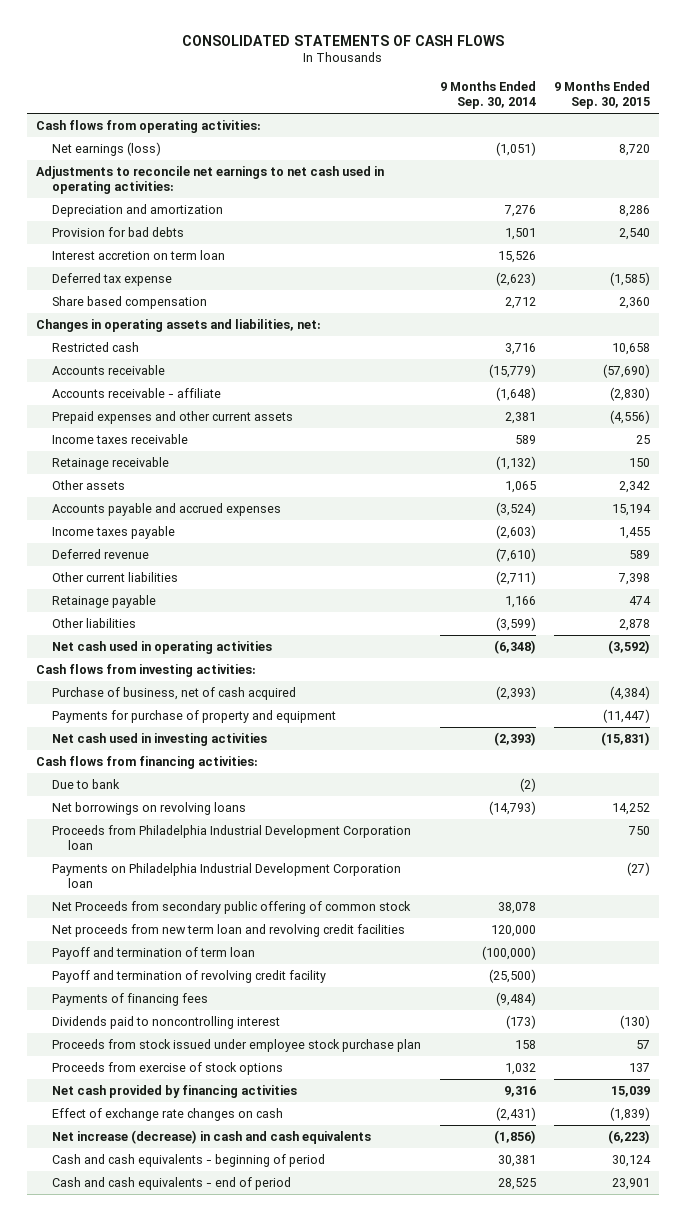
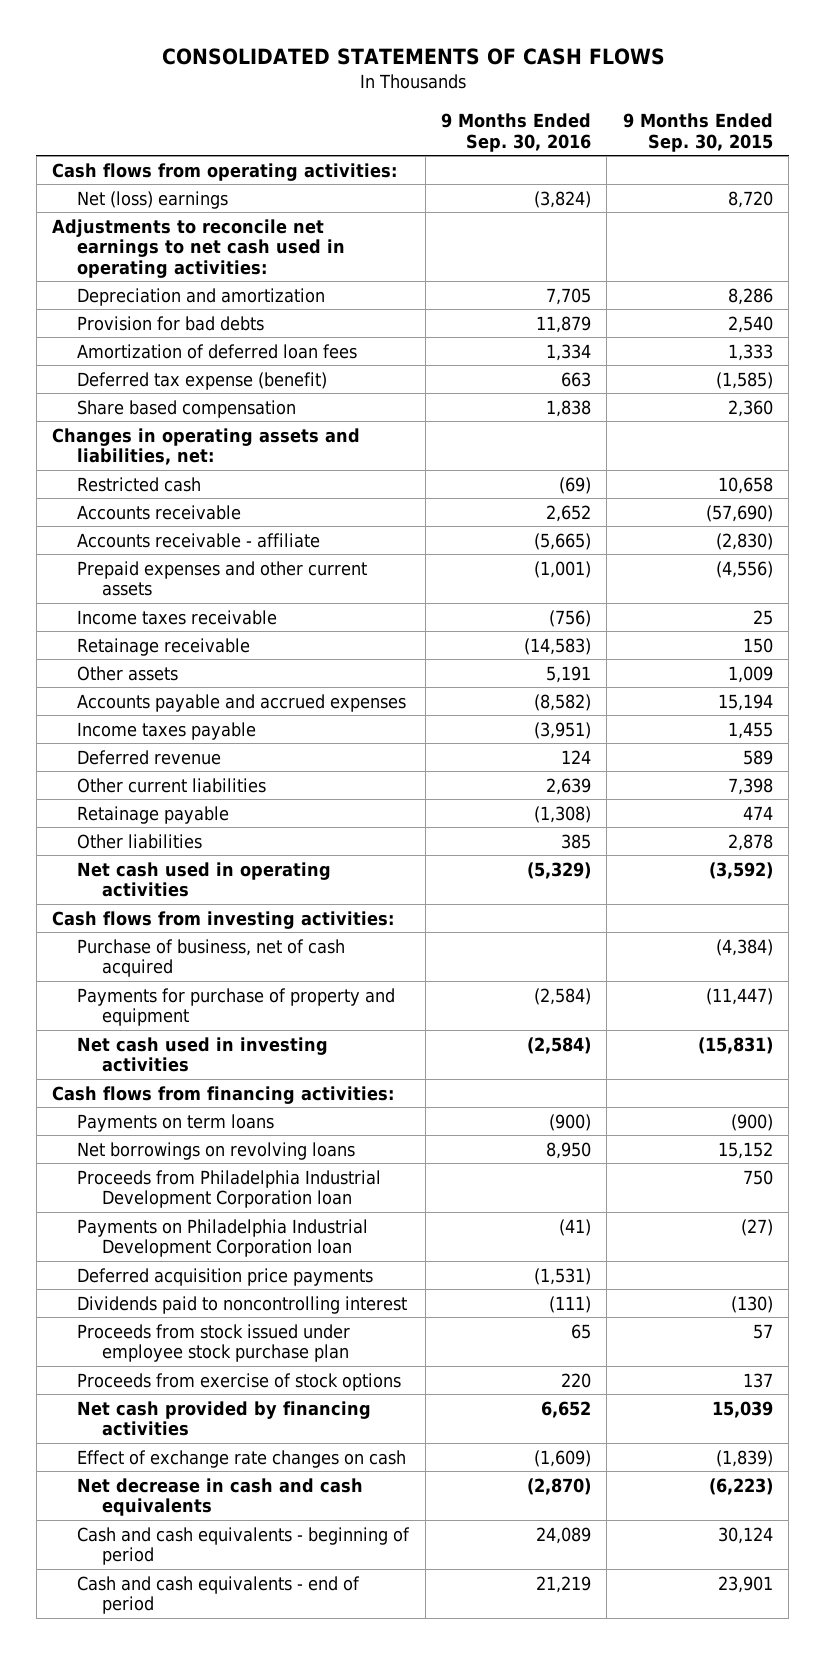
[439,80,536,110] 9 Months Ended Sep. 30, 2014 -> none
none -> [440,112,591,152] 9 Months Ended Sep. 30, 2016
[52,141,162,156] Net earnings (loss) -> [77,190,229,209] Net (loss) earnings
[52,249,226,260] Interest accretion on term loan -> none
none -> [77,343,358,359] Amortization of deferred loan fees
[52,272,173,286] Deferred tax expense -> [77,371,328,390] Deferred tax expense (benefit)
[619,480,651,493] 2,342 -> [727,665,773,683] 1,009
[52,778,121,789] Due to bank -> none
none -> [77,1113,275,1132] Payments on term loans
[612,802,651,815] 14,252 -> [717,1141,773,1159] 15,152
[52,900,412,914] Net Proceeds from secondary public offering of common stock -> none
[52,923,406,937] Net proceeds from new term loan and revolving credit facilities -> none
[52,946,256,960] Payoff and termination of term loan -> none
[52,969,327,983] Payoff and termination of revolving credit facility -> none
[52,992,209,1006] Payments of financing fees -> none
none -> [77,1267,374,1286] Deferred acquisition price payments
[52,1129,372,1144] Net increase (decrease) in cash and cash equivalents -> [77,1477,364,1517] Net decrease in cash and cash equivalents

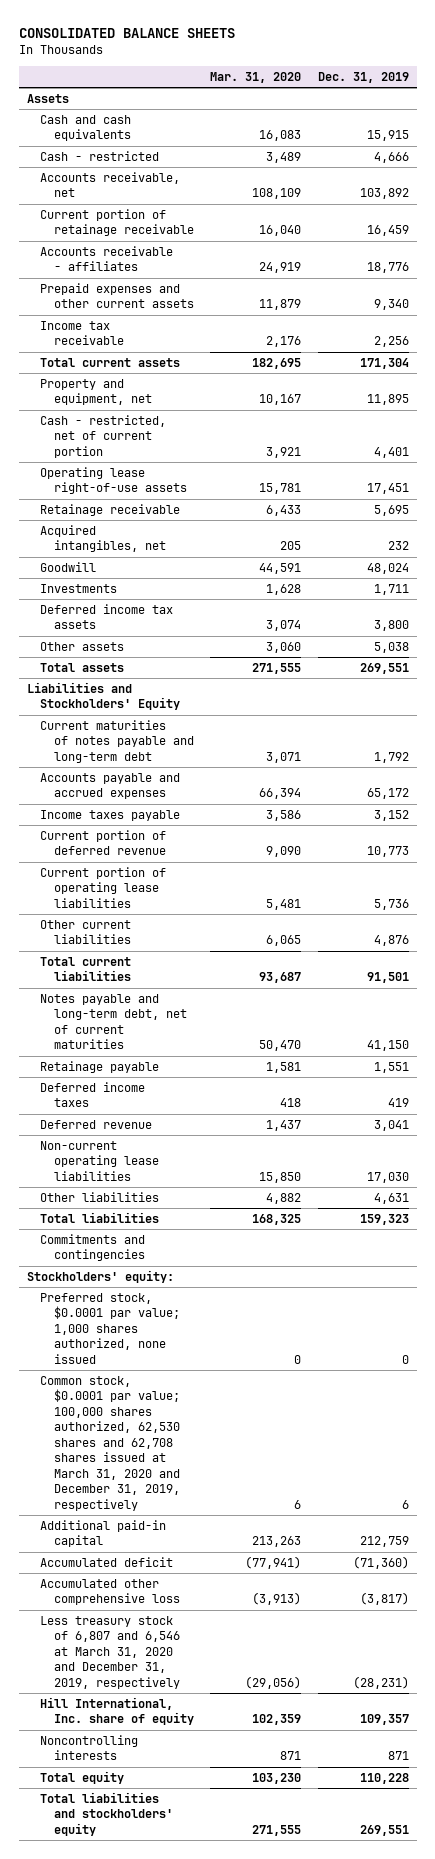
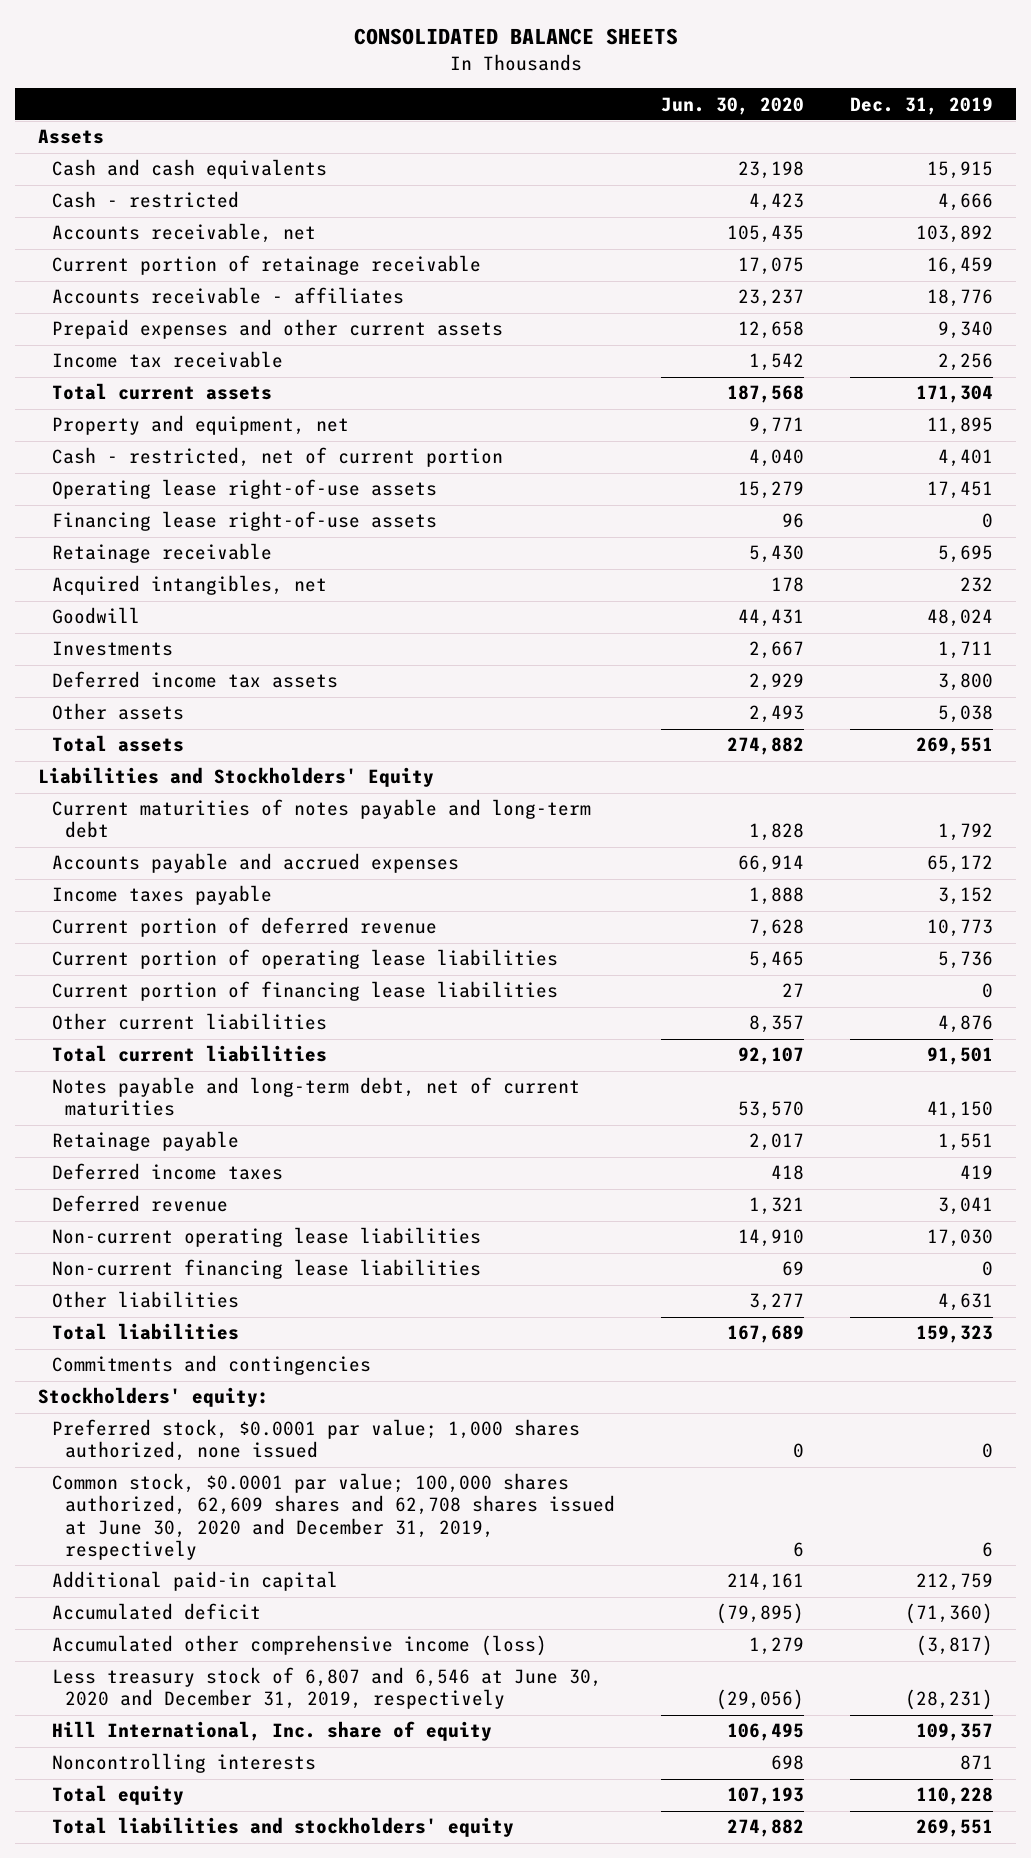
[210,72,302,84] Mar. 31, 2020 -> none
none -> [661,96,805,115] Jun. 30, 2020
none -> [51,511,437,532] Financing lease right-of-use assets
none -> [51,981,558,1002] Current portion of financing lease liabilities
none -> [51,1259,481,1280] Non-current financing lease liabilities
[40,1376,181,1511] Common stock, $0.0001 par value; 100,000 shares authorized, 62,530 shares and 62,708 shares issued at March 31, 2020 and December 31, 2019, respectively -> [51,1473,615,1560] Common stock, $0.0001 par value; 100,000 shares authorized, 62,609 shares and 62,708 shares issued at June 30, 2020 and December 31, 2019, respectively
[40,1579,181,1606] Accumulated other comprehensive loss -> [51,1635,547,1657] Accumulated other comprehensive income (loss)
[40,1616,181,1689] Less treasury stock of 6,807 and 6,546 at March 31, 2020 and December 31, 2019, respectively -> [51,1667,602,1710] Less treasury stock of 6,807 and 6,546 at June 30, 2020 and December 31, 2019, respectively

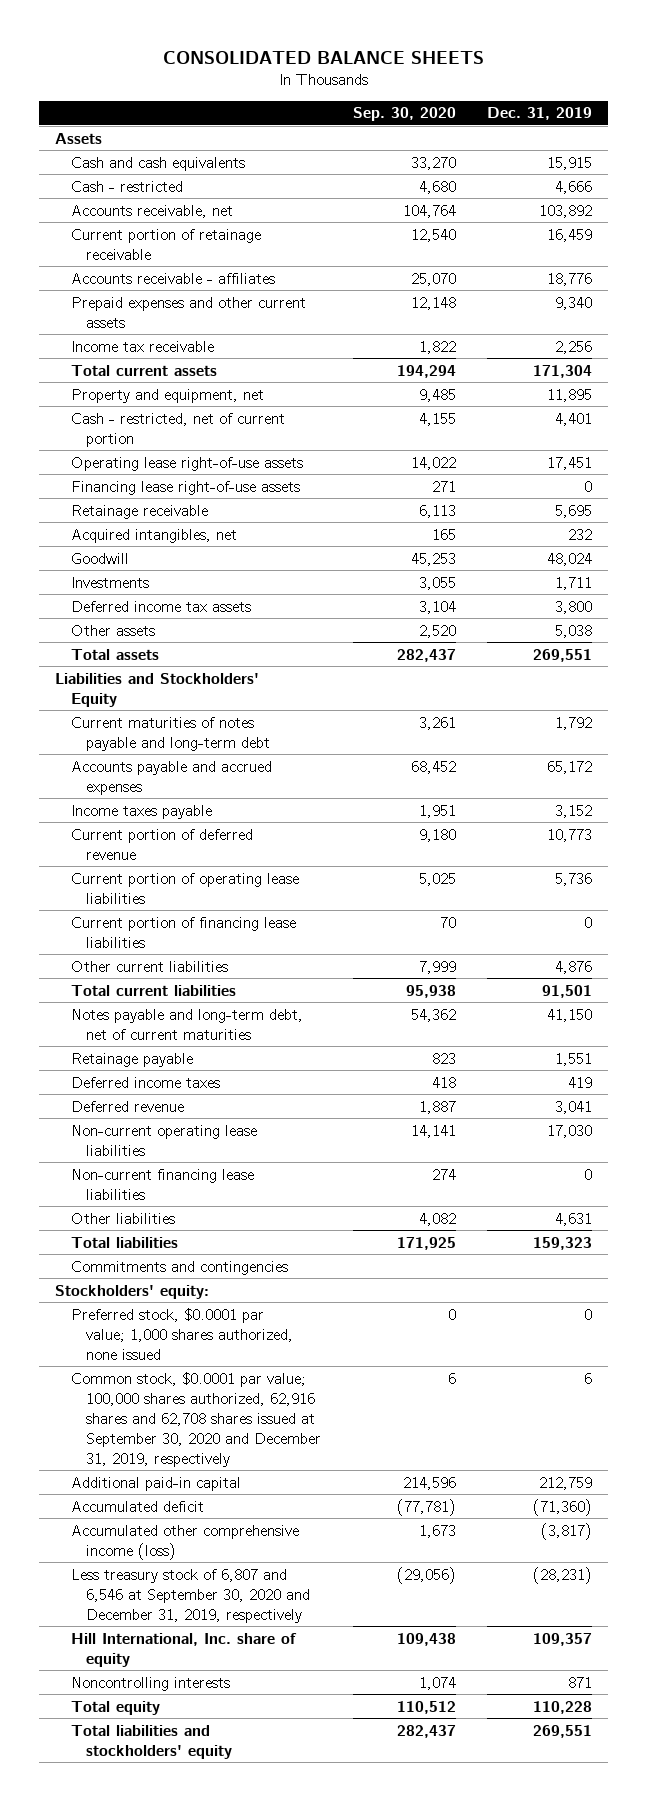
[661,96,805,115] Jun. 30, 2020 -> none
none -> [352,107,456,122] Sep. 30, 2020
[51,1473,615,1560] Common stock, $0.0001 par value; 100,000 shares authorized, 62,609 shares and 62,708 shares issued at June 30, 2020 and December 31, 2019, respectively -> [70,1371,322,1467] Common stock, $0.0001 par value; 100,000 shares authorized, 62,916 shares and 62,708 shares issued at September 30, 2020 and December 31, 2019, respectively
[51,1667,602,1710] Less treasury stock of 6,807 and 6,546 at June 30, 2020 and December 31, 2019, respectively -> [70,1568,311,1623] Less treasury stock of 6,807 and 6,546 at September 30, 2020 and December 31, 2019, respectively

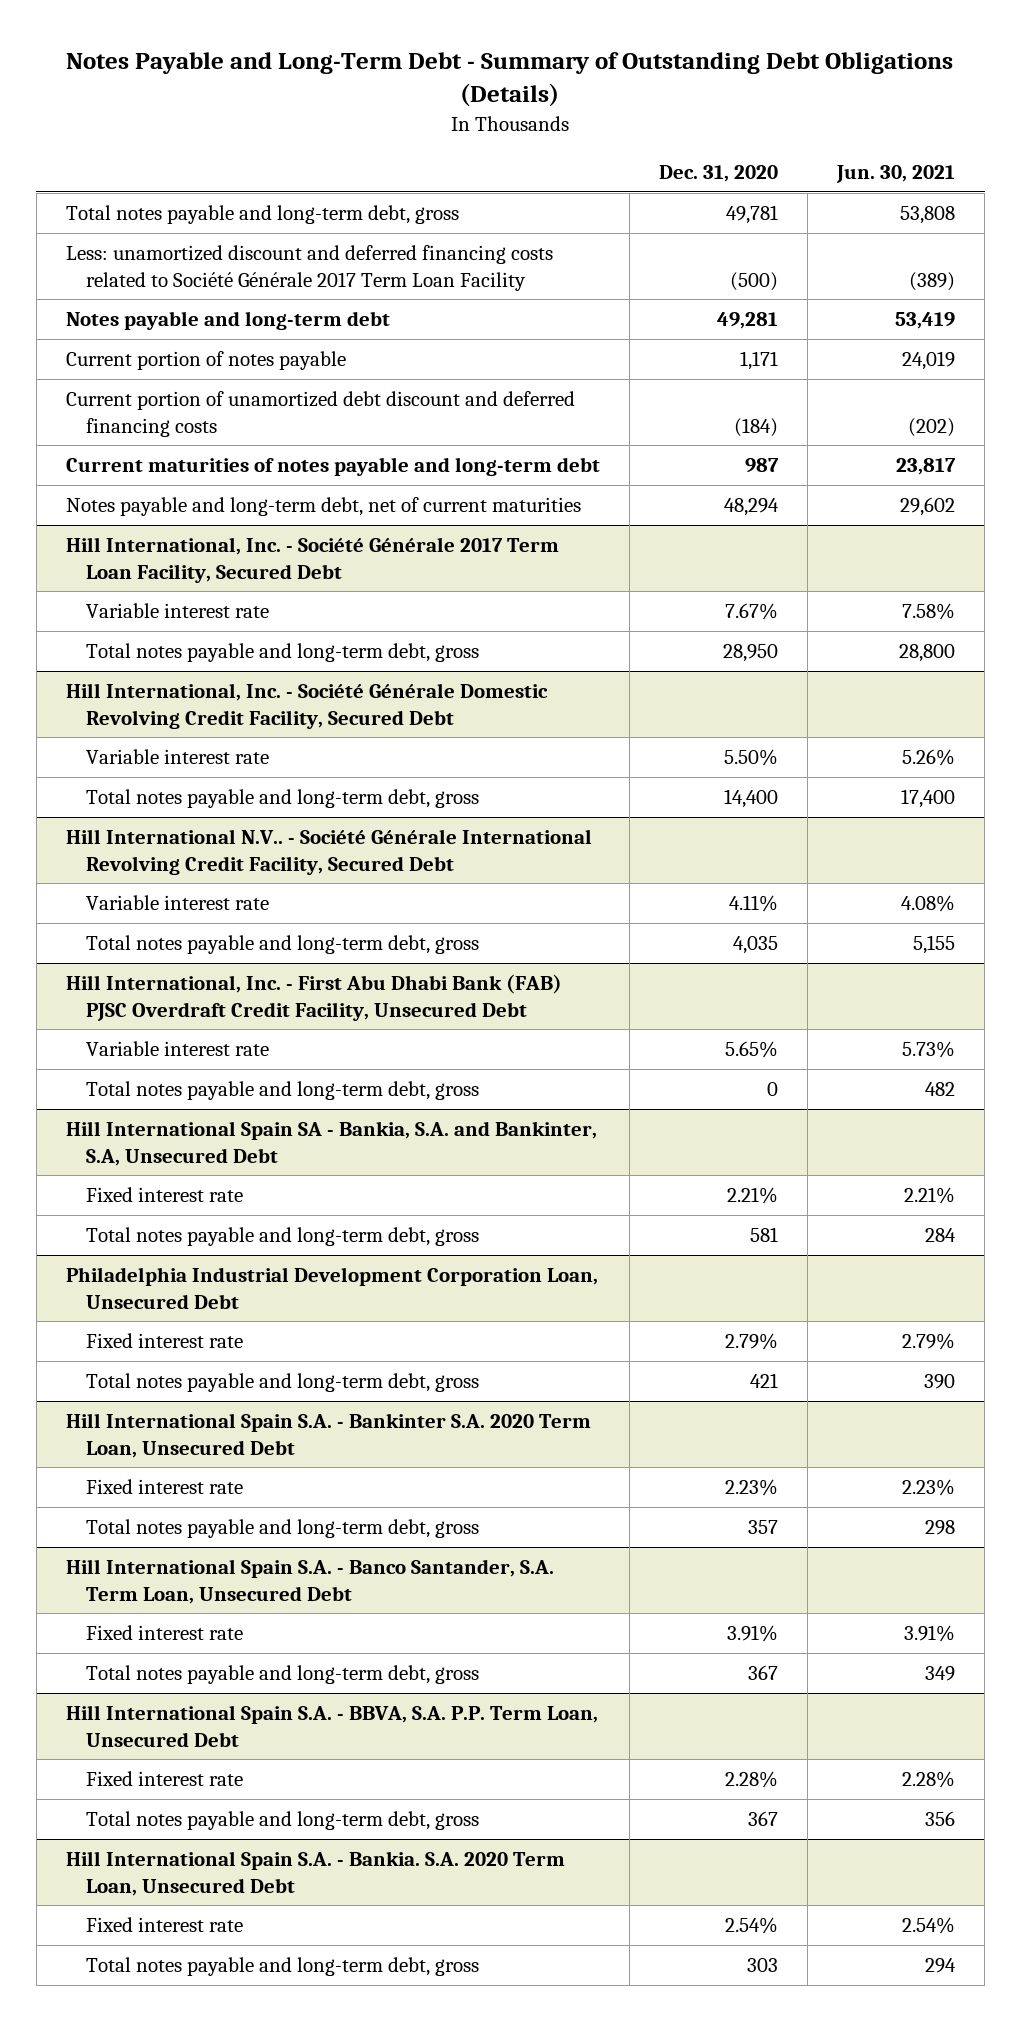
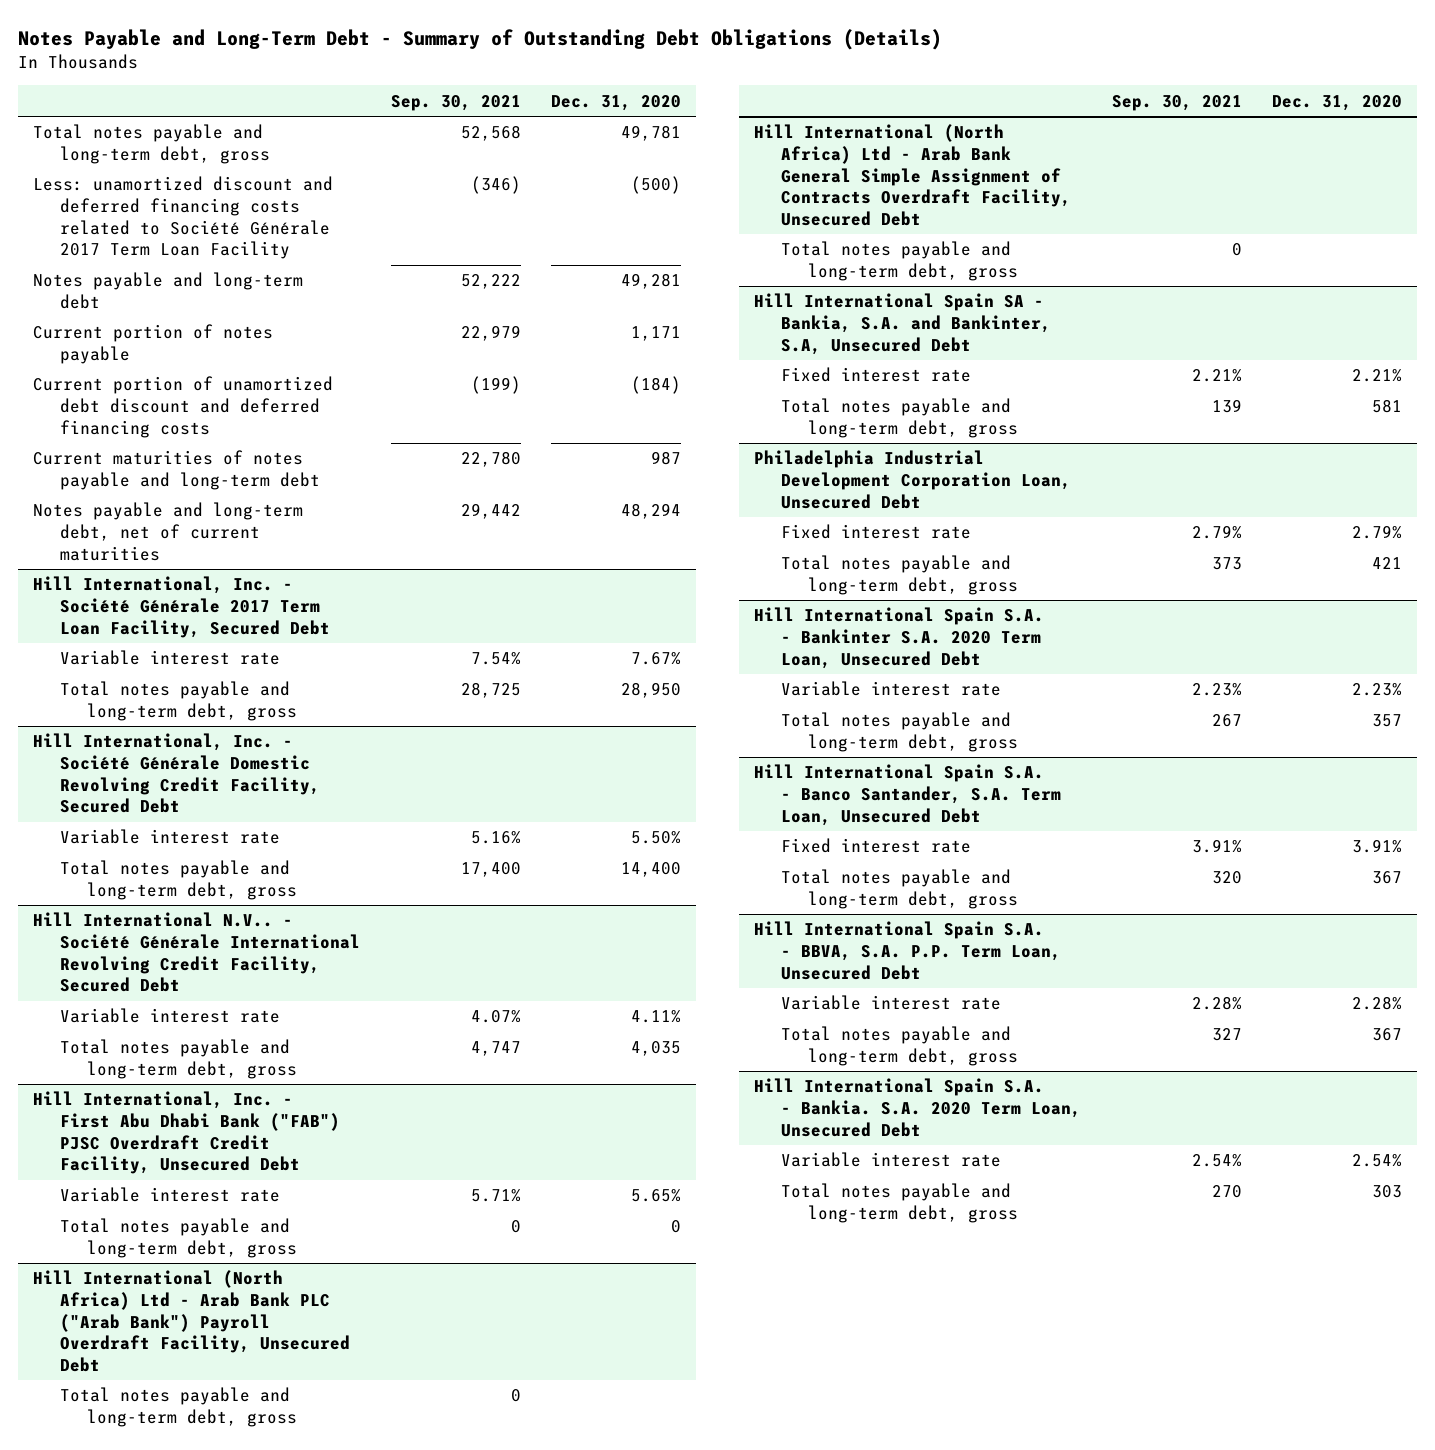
[836,165,956,184] Jun. 30, 2021 -> none
none -> [390,94,521,111] Sep. 30, 2021
[65,974,562,1021] Hill International, Inc. - First Abu Dhabi Bank (FAB) PJSC Overdraft Credit Facility, Unsecured Debt -> [33,1091,341,1175] Hill International, Inc. - First Abu Dhabi Bank ("FAB") PJSC Overdraft Credit Facility, Unsecured Debt
none -> [33,1270,351,1372] Hill International (North Africa) Ltd - Arab Bank PLC ("Arab Bank") Payroll Overdraft Facility, Unsecured Debt
none -> [60,1387,298,1427] Total notes payable and long-term debt, gross
none -> [754,124,1072,226] Hill International (North Africa) Ltd - Arab Bank General Simple Assignment of Contracts Overdraft Facility, Unsecured Debt
none -> [781,241,1019,281] Total notes payable and long-term debt, gross
[86,1479,244,1495] Fixed interest rate -> [781,681,1002,697] Variable interest rate
[86,1771,244,1787] Fixed interest rate -> [781,995,1002,1011] Variable interest rate
[86,1917,244,1933] Fixed interest rate -> [781,1152,1002,1168] Variable interest rate

